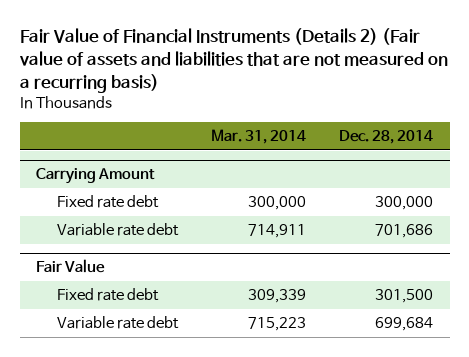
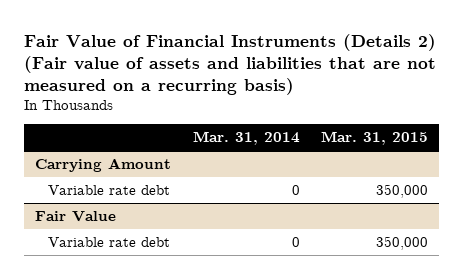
[339,130,434,145] Dec. 28, 2014 -> none
none -> [321,131,429,146] Mar. 31, 2015
[57,195,160,209] Fixed rate debt -> none
[248,224,307,239] 714,911 -> [291,184,300,195] 0
[57,288,160,302] Fixed rate debt -> none
[248,317,307,332] 715,223 -> [291,236,300,247] 0

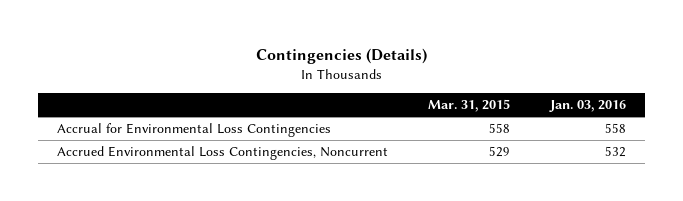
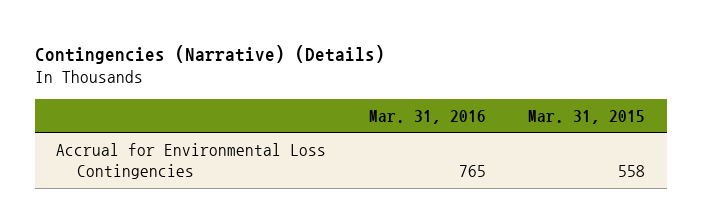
[255,47,427,64] Contingencies (Details) -> [34,45,385,65] Contingencies (Narrative) (Details)
[548,99,626,112] Jan. 03, 2016 -> none
none -> [368,109,486,124] Mar. 31, 2016
[57,146,389,161] Accrued Environmental Loss Contingencies, Noncurrent -> none

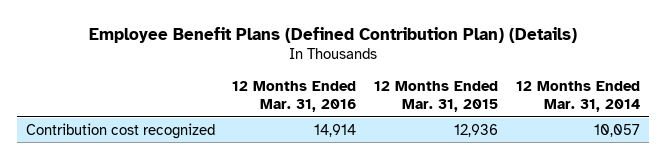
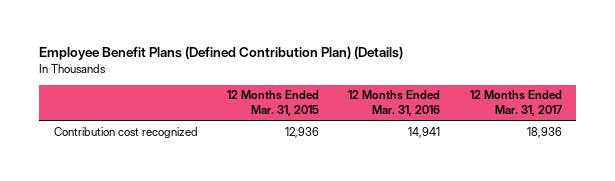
[516,81,641,113] 12 Months Ended Mar. 31, 2014 -> none
none -> [469,90,562,116] 12 Months Ended Mar. 31, 2017
[314,124,357,138] 14,914 -> [408,126,441,138] 14,941

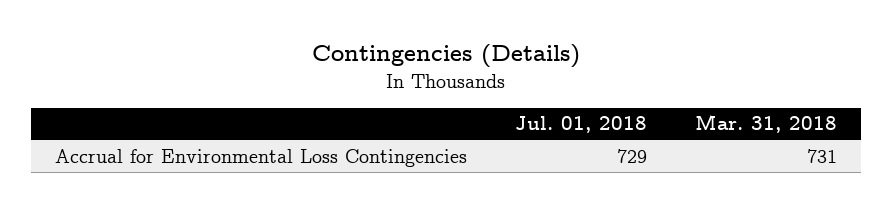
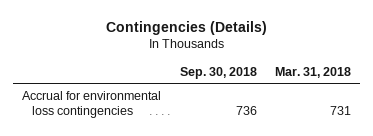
[514,116,647,134] Jul. 01, 2018 -> none
none -> [179,67,257,80] Sep. 30, 2018
[54,148,467,167] Accrual for Environmental Loss Contingencies -> [21,90,161,119] Accrual for environmental loss contingencies

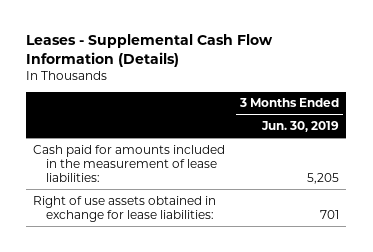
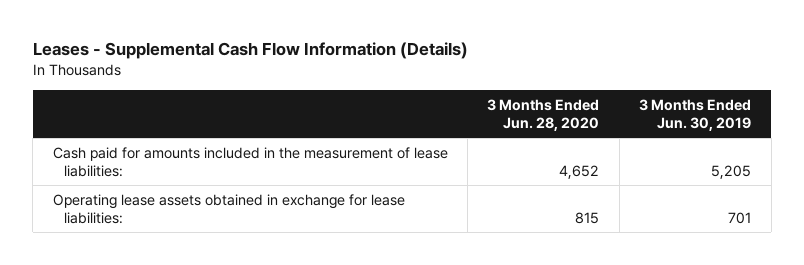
none -> [487,98,600,132] 3 Months Ended Jun. 28, 2020
[33,195,217,222] Right of use assets obtained in exchange for lease liabilities: -> [52,193,405,225] Operating lease assets obtained in exchange for lease liabilities:

